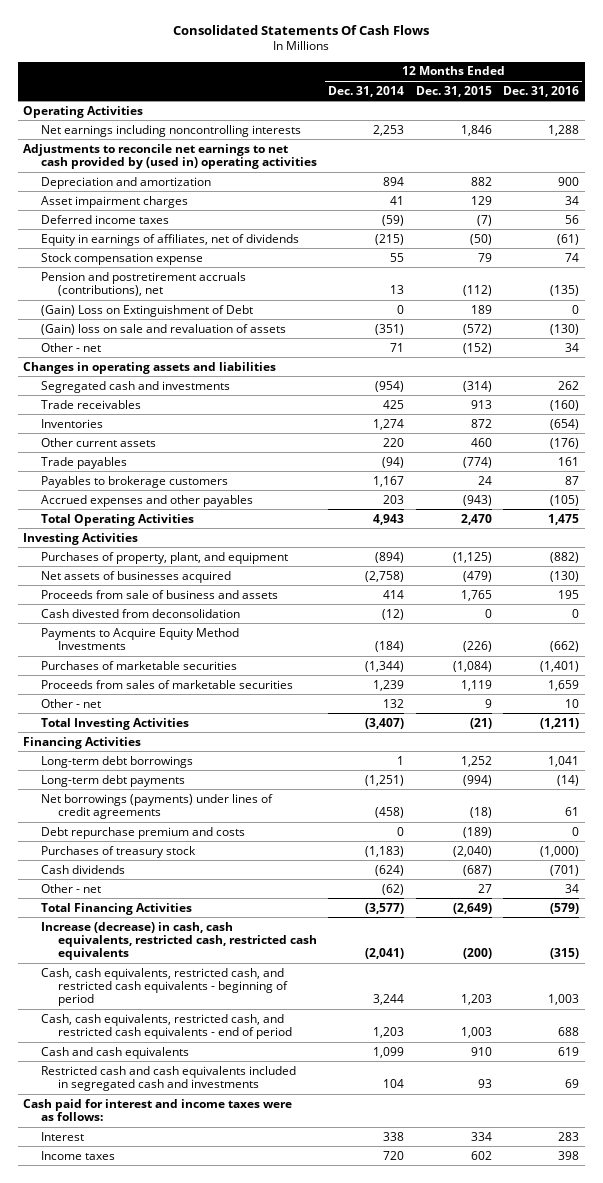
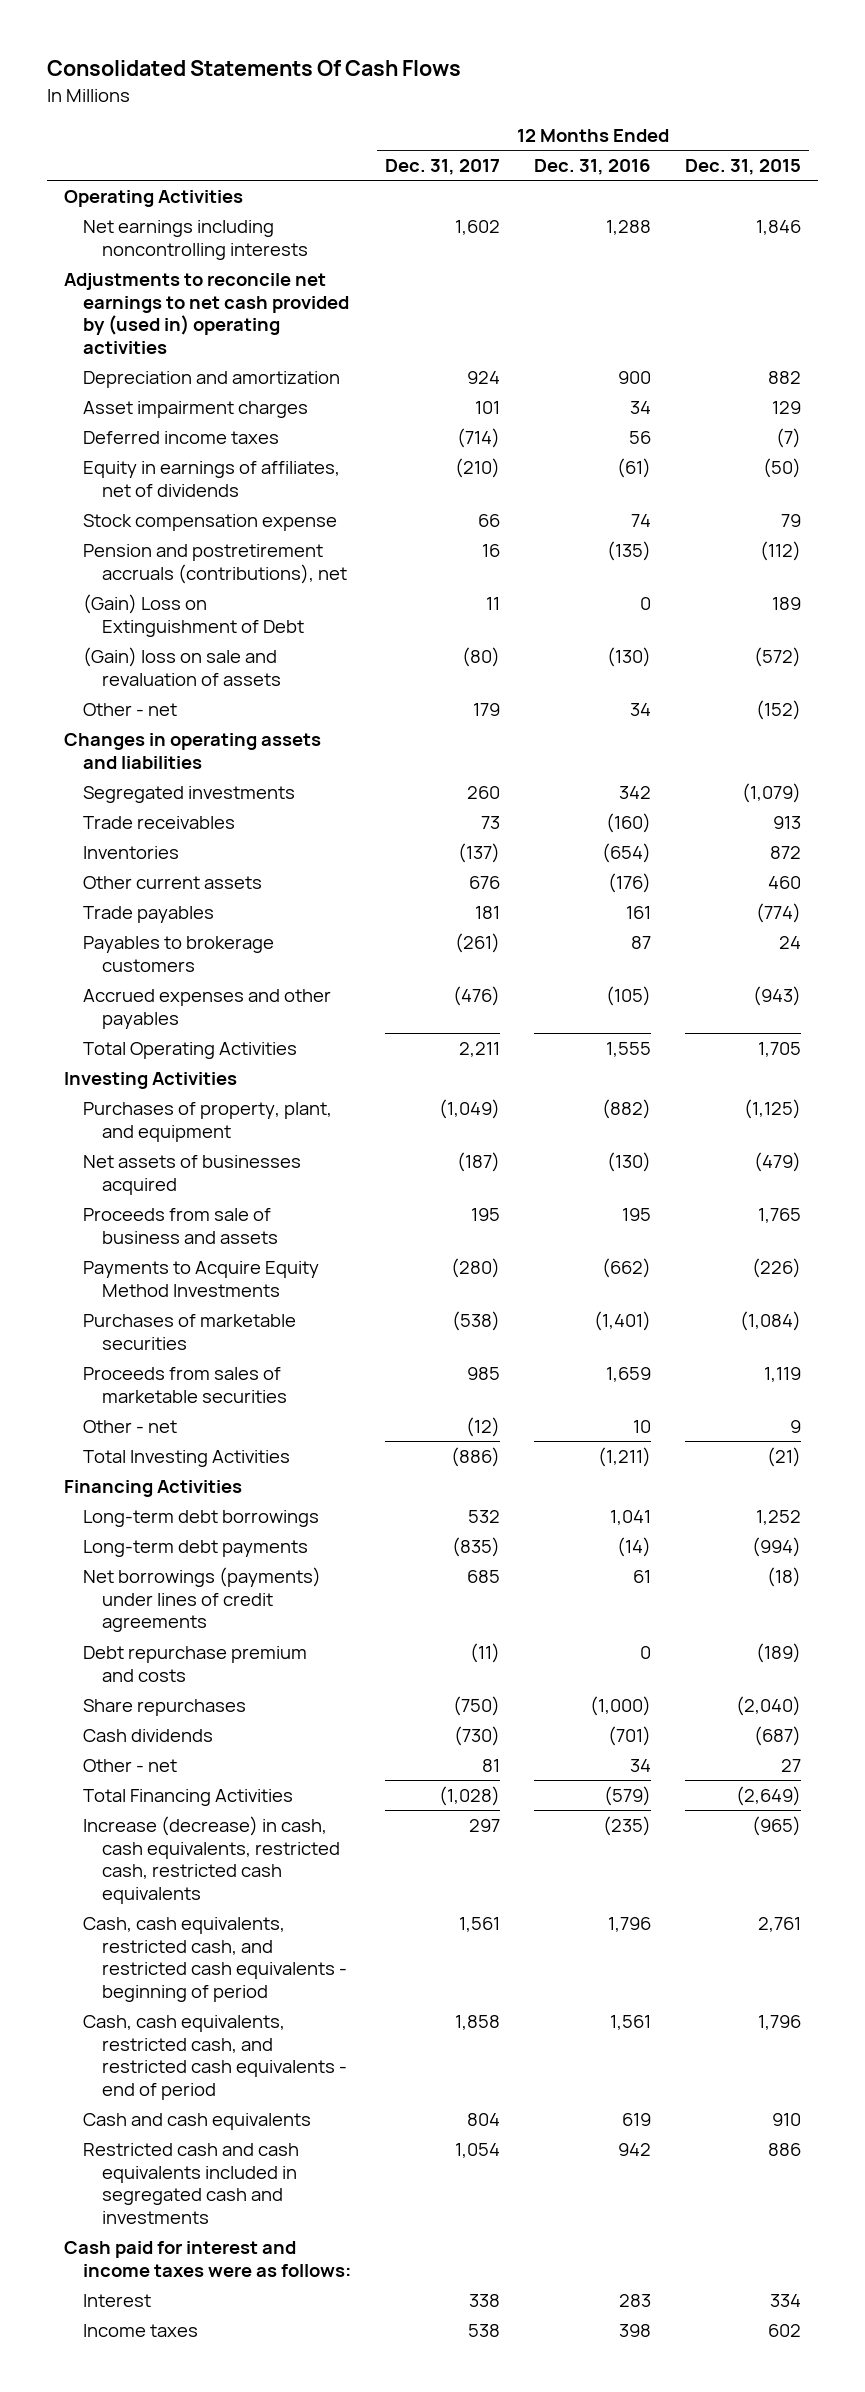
[328,85,405,97] Dec. 31, 2014 -> none
none -> [385,159,501,176] Dec. 31, 2017
[40,380,230,393] Segregated cash and investments -> [83,785,296,803] Segregated investments
[462,380,492,392] (314) -> [741,782,801,803] (1,079)
[558,380,580,390] 262 -> [618,785,651,799] 342
[460,513,492,525] 2,470 -> [757,1041,801,1057] 1,705
[548,513,580,525] 1,475 -> [605,1041,651,1057] 1,555
[40,608,240,618] Cash divested from deconsolidation -> none
[40,845,196,858] Purchases of treasury stock -> [83,1698,247,1716] Share repurchases
[462,947,492,959] (200) -> [751,1815,801,1836] (965)
[550,947,580,959] (315) -> [602,1815,651,1836] (235)
[460,993,492,1005] 1,203 -> [757,1916,801,1932] 2,761
[548,993,580,1005] 1,003 -> [607,1916,651,1932] 1,796
[460,1026,492,1038] 1,003 -> [757,2014,801,2030] 1,796
[558,1026,580,1036] 688 -> [609,2014,651,2030] 1,561
[477,1078,492,1088] 93 -> [767,2142,801,2156] 886
[565,1078,580,1088] 69 -> [617,2142,651,2156] 942

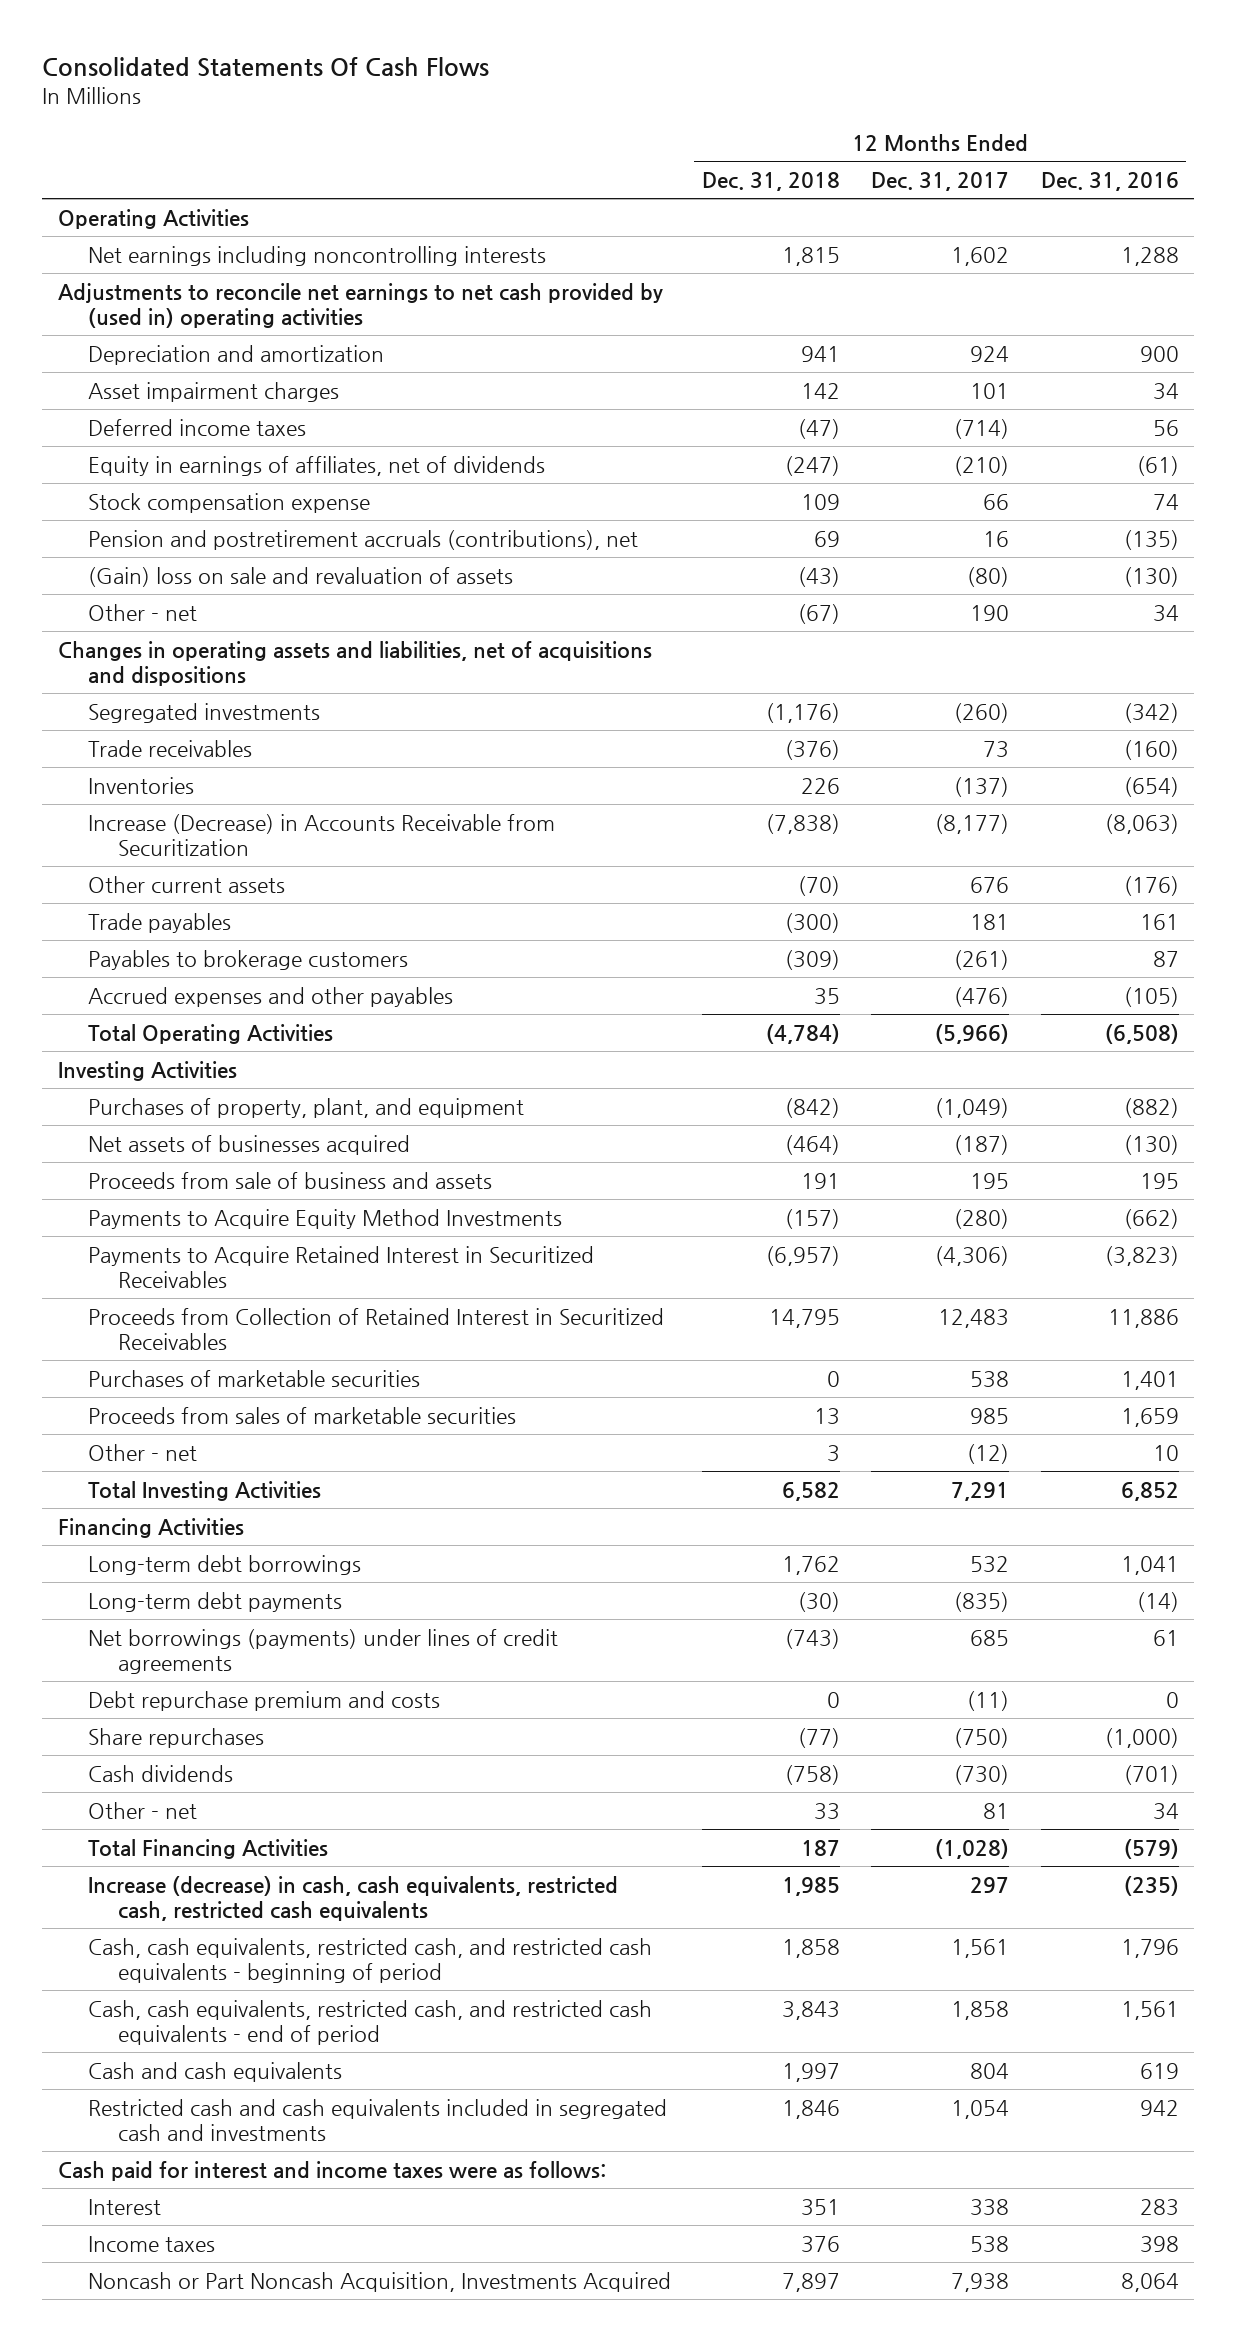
[684,159,801,176] Dec. 31, 2015 -> none
none -> [702,171,841,191] Dec. 31, 2018
[83,593,305,637] (Gain) Loss on Extinguishment of Debt -> none
[473,702,501,716] 179 -> [970,604,1010,621] 190
[64,732,322,769] Changes in operating assets and liabilities -> [57,640,652,686] Changes in operating assets and liabilities, net of acquisitions and dispositions
[467,785,501,799] 260 -> [954,702,1010,723] (260)
[618,785,651,799] 342 -> [1123,702,1179,723] (342)
none -> [87,813,555,856] Increase (Decrease) in Accounts Receivable from Securitization
[459,1041,501,1057] 2,211 -> [935,1023,1010,1044] (5,966)
[605,1041,651,1057] 1,555 -> [1104,1023,1179,1044] (6,508)
none -> [87,1245,594,1288] Payments to Acquire Retained Interest in Securitized Receivables
none -> [87,1307,664,1350] Proceeds from Collection of Retained Interest in Securitized Receivables
[452,1310,501,1331] (538) -> [970,1370,1010,1388] 538
[593,1310,651,1331] (1,401) -> [1120,1370,1179,1390] 1,401
[451,1446,501,1467] (886) -> [951,1481,1010,1501] 7,291
[597,1446,651,1467] (1,211) -> [1120,1481,1179,1501] 6,852
none -> [87,2271,671,2292] Noncash or Part Noncash Acquisition, Investments Acquired

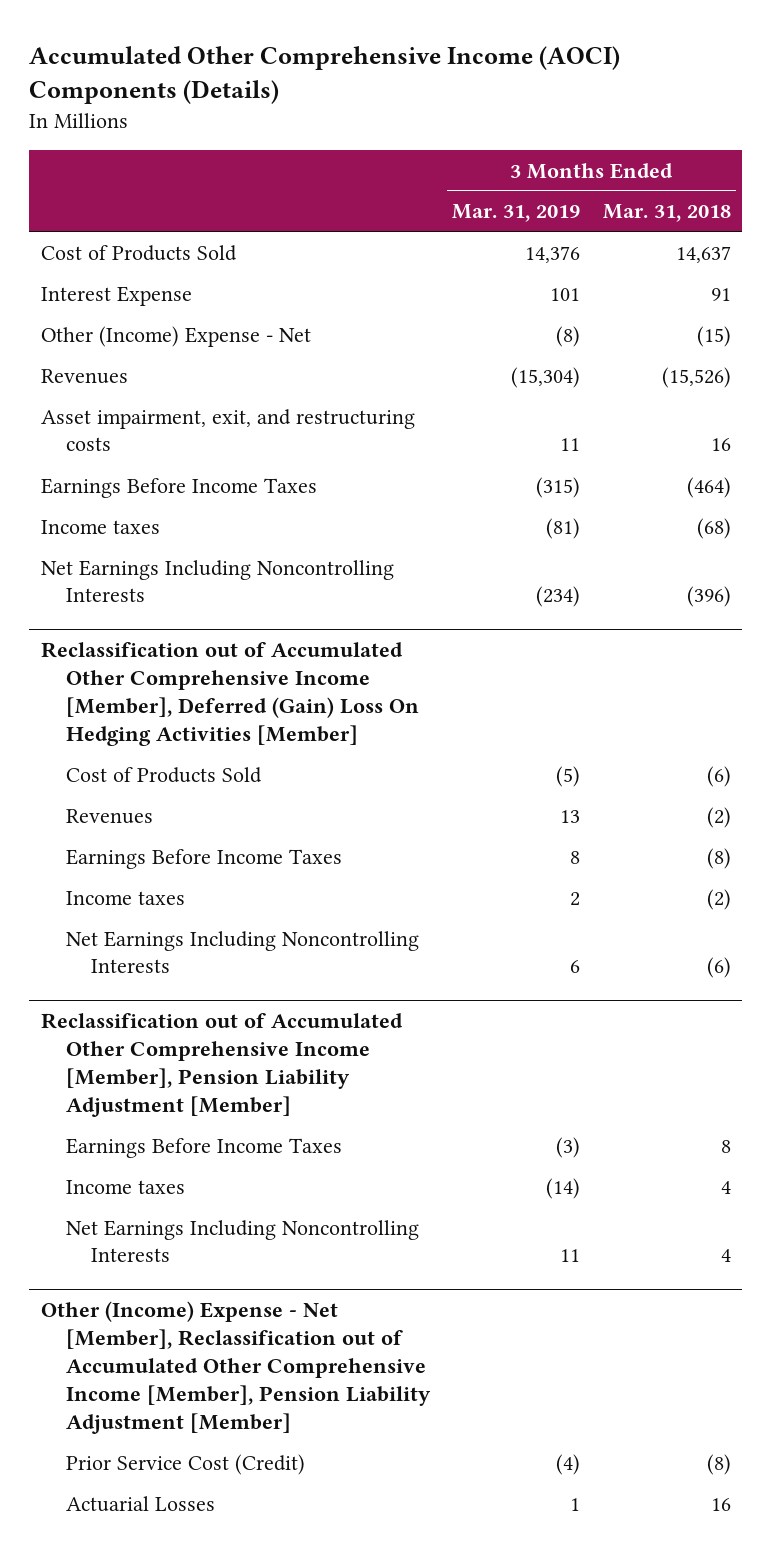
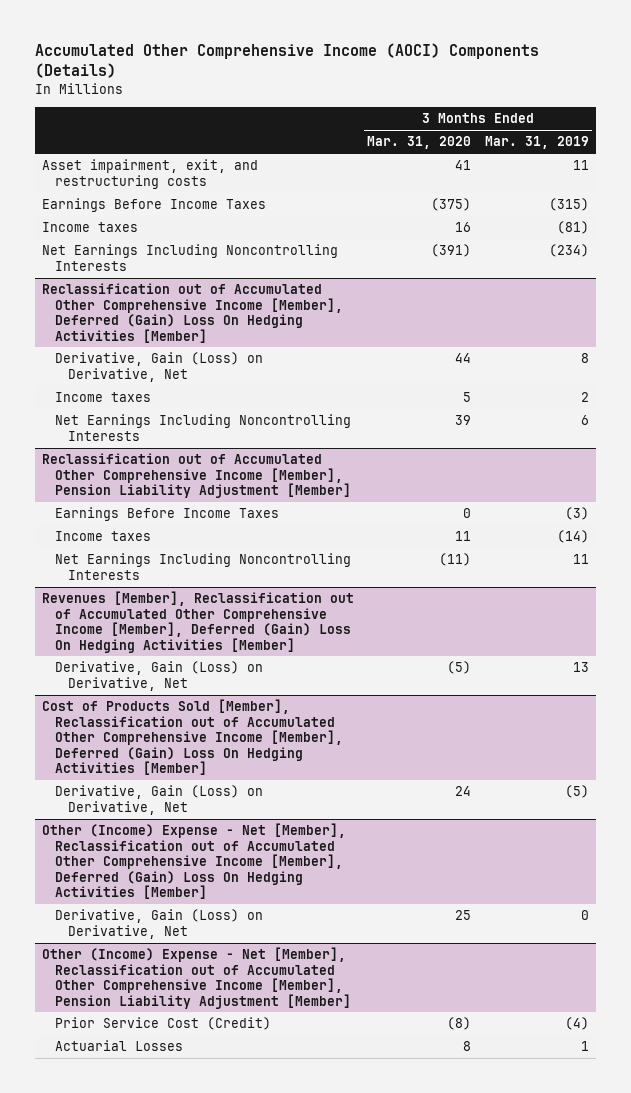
[602,204,731,223] Mar. 31, 2018 -> none
none -> [367,136,472,150] Mar. 31, 2020
[40,244,237,261] Cost of Products Sold -> none
[40,285,192,306] Interest Expense -> none
[40,325,311,347] Other (Income) Expense - Net -> none
[40,368,128,384] Revenues -> none
[65,766,262,783] Cost of Products Sold -> none
[65,808,153,824] Revenues -> none
[65,848,342,869] Earnings Before Income Taxes -> none
none -> [54,352,263,382] Derivative, Gain (Loss) on Derivative, Net
none -> [41,591,354,653] Revenues [Member], Reclassification out of Accumulated Other Comprehensive Income [Member], Deferred (Gain) Loss On Hedging Activities [Member]
none -> [54,661,263,691] Derivative, Gain (Loss) on Derivative, Net
none -> [41,699,343,775] Cost of Products Sold [Member], Reclassification out of Accumulated Other Comprehensive Income [Member], Deferred (Gain) Loss On Hedging Activities [Member]
none -> [54,785,263,815] Derivative, Gain (Loss) on Derivative, Net
none -> [41,823,346,899] Other (Income) Expense - Net [Member], Reclassification out of Accumulated Other Comprehensive Income [Member], Deferred (Gain) Loss On Hedging Activities [Member]
none -> [54,909,263,939] Derivative, Gain (Loss) on Derivative, Net

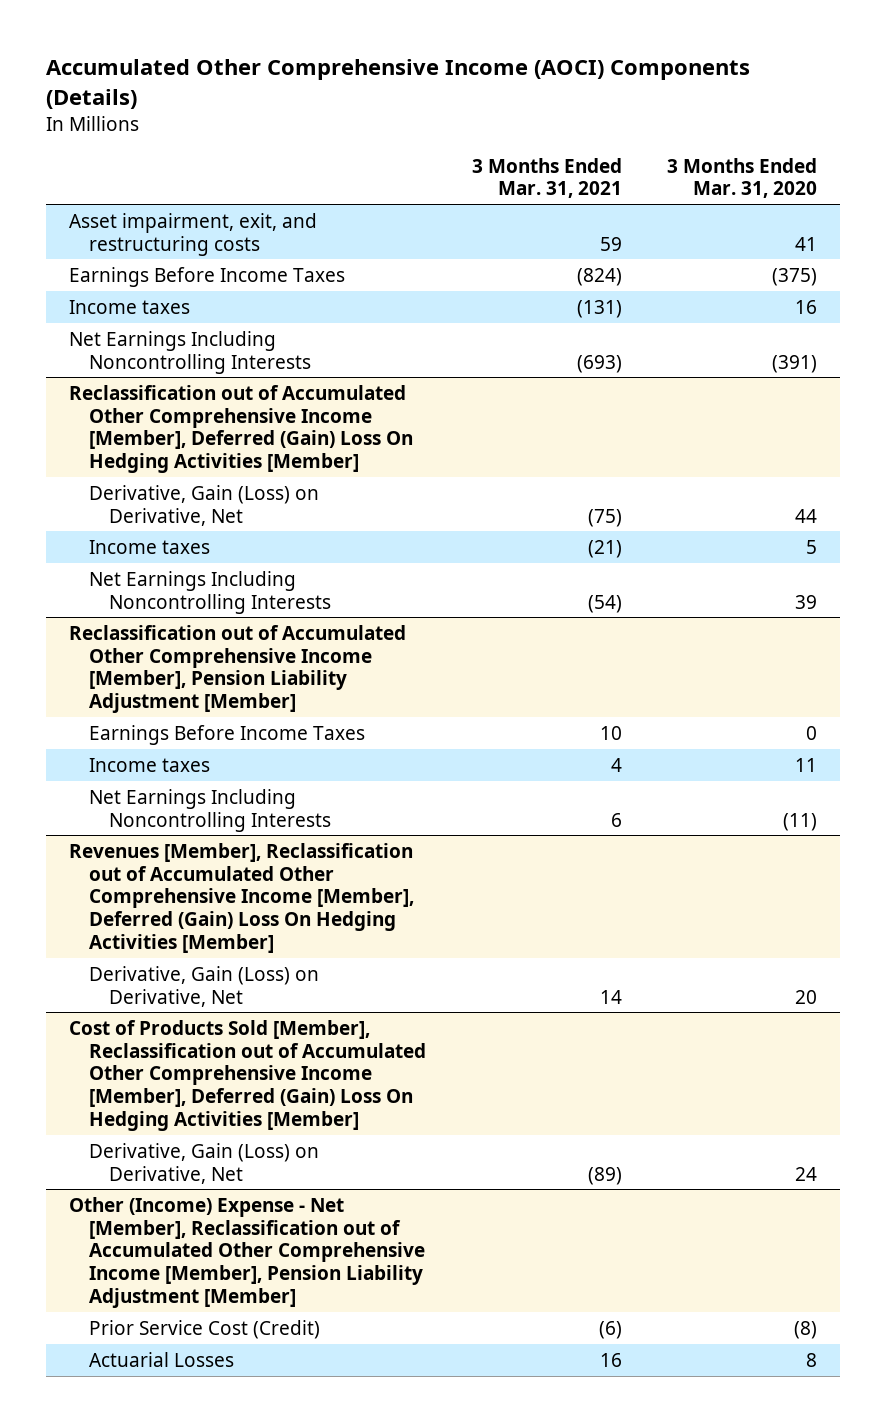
[484,136,589,150] Mar. 31, 2019 -> none
none -> [471,157,622,199] 3 Months Ended Mar. 31, 2021
[447,661,472,675] (5) -> [795,989,818,1004] 20
[41,823,346,899] Other (Income) Expense - Net [Member], Reclassification out of Accumulated Other Comprehensive Income [Member], Deferred (Gain) Loss On Hedging Activities [Member] -> none
[54,909,263,939] Derivative, Gain (Loss) on Derivative, Net -> none

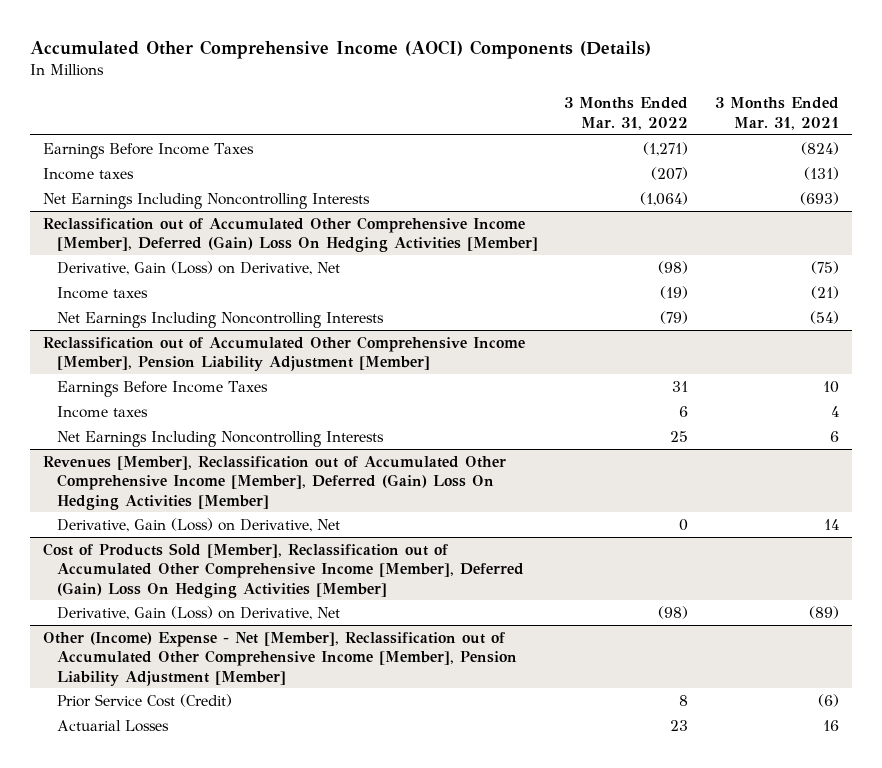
[667,157,818,199] 3 Months Ended Mar. 31, 2020 -> none
none -> [564,97,689,130] 3 Months Ended Mar. 31, 2022
[68,212,317,256] Asset impairment, exit, and restructuring costs -> none

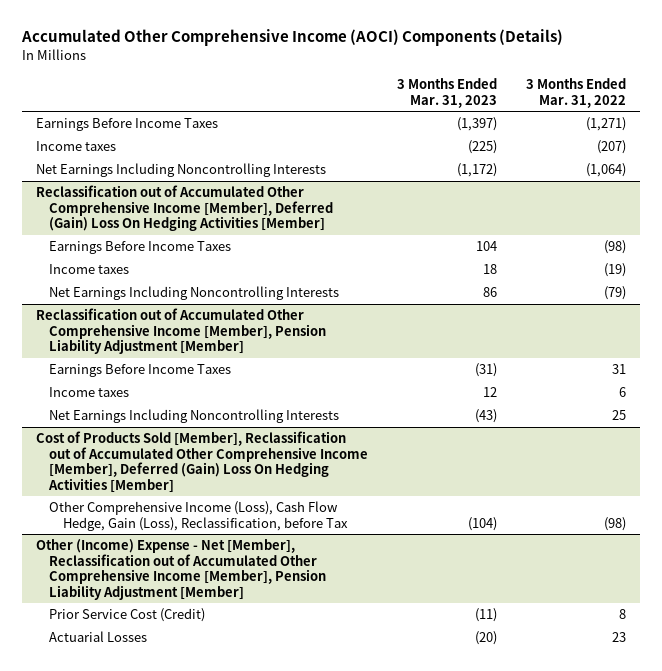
[715,97,840,130] 3 Months Ended Mar. 31, 2021 -> none
none -> [397,78,498,108] 3 Months Ended Mar. 31, 2023
[56,260,340,275] Derivative, Gain (Loss) on Derivative, Net -> none
none -> [49,241,232,255] Earnings Before Income Taxes
[43,455,507,510] Revenues [Member], Reclassification out of Accumulated Other Comprehensive Income [Member], Deferred (Gain) Loss On Hedging Activities [Member] -> none
[56,517,340,532] Derivative, Gain (Loss) on Derivative, Net -> none
[56,605,340,620] Derivative, Gain (Loss) on Derivative, Net -> none
none -> [49,501,348,531] Other Comprehensive Income (Loss), Cash Flow Hedge, Gain (Loss), Reclassification, before Tax

